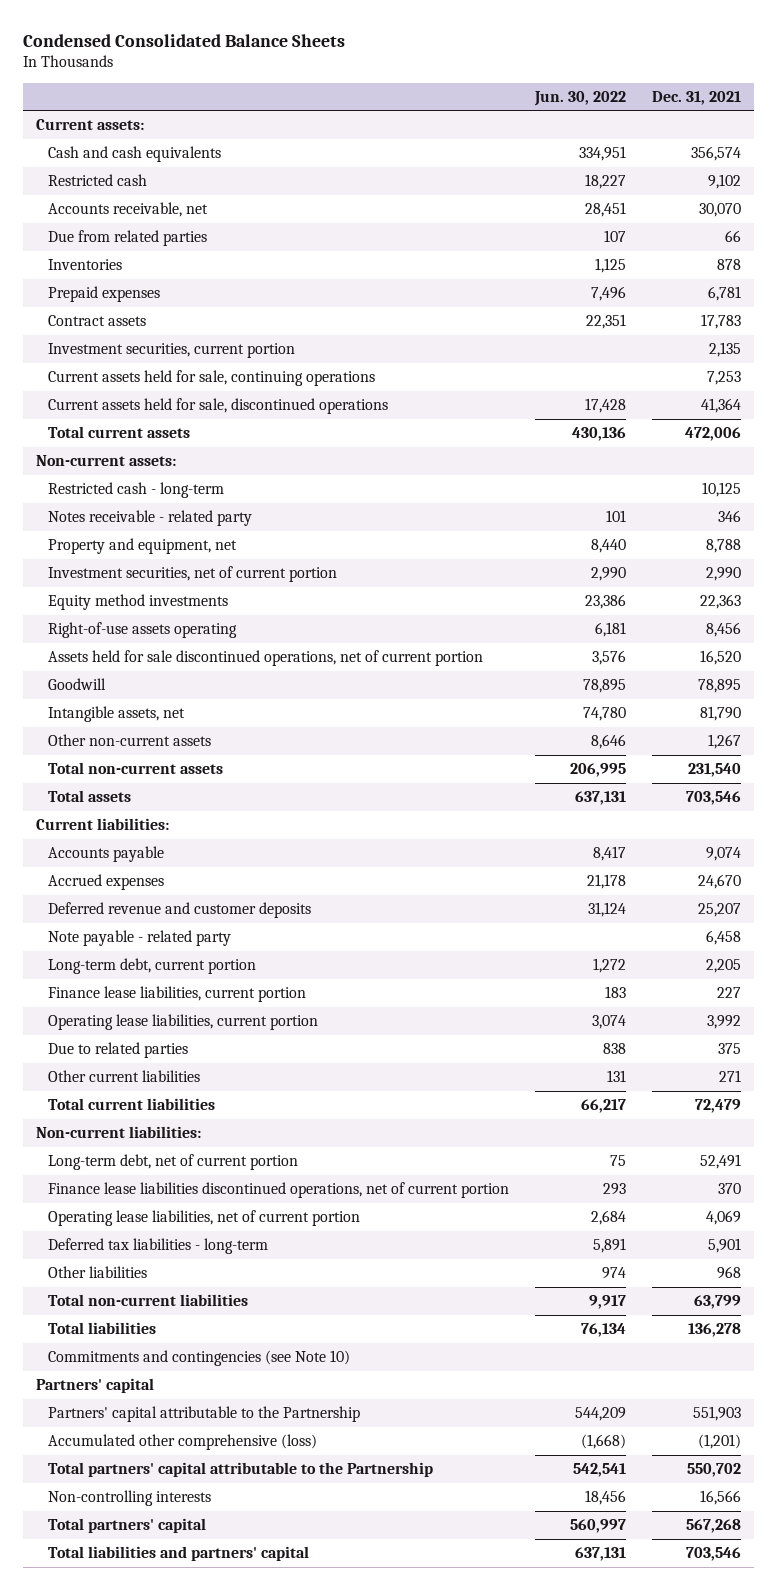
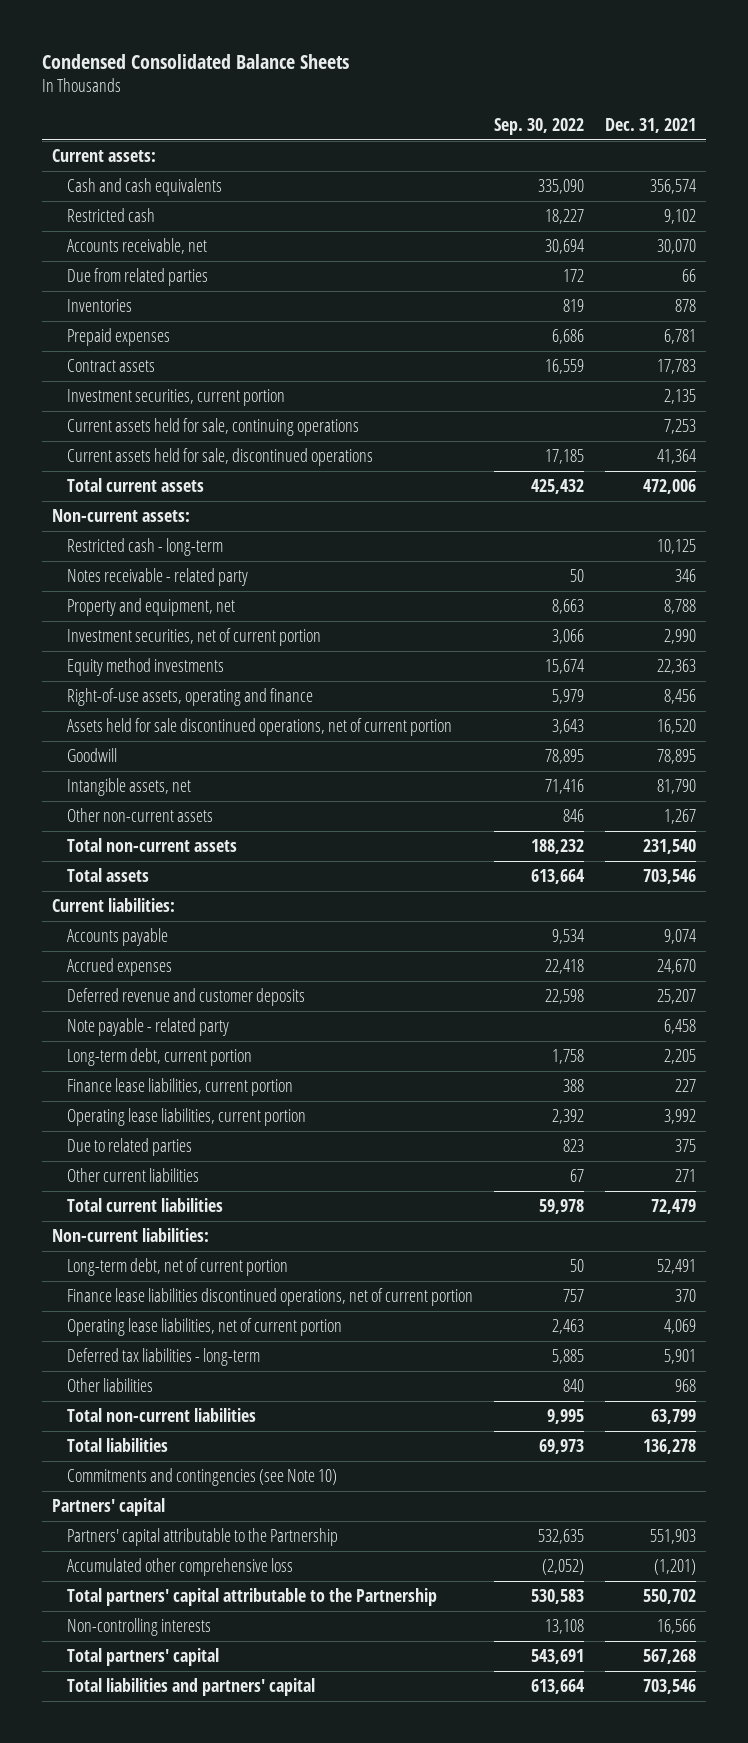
[534,90,627,106] Jun. 30, 2022 -> none
none -> [493,118,584,136] Sep. 30, 2022
[47,621,237,638] Right-of-use assets operating -> [66,688,313,707] Right-of-use assets, operating and finance
[47,1433,317,1450] Accumulated other comprehensive (loss) -> [66,1558,293,1577] Accumulated other comprehensive loss

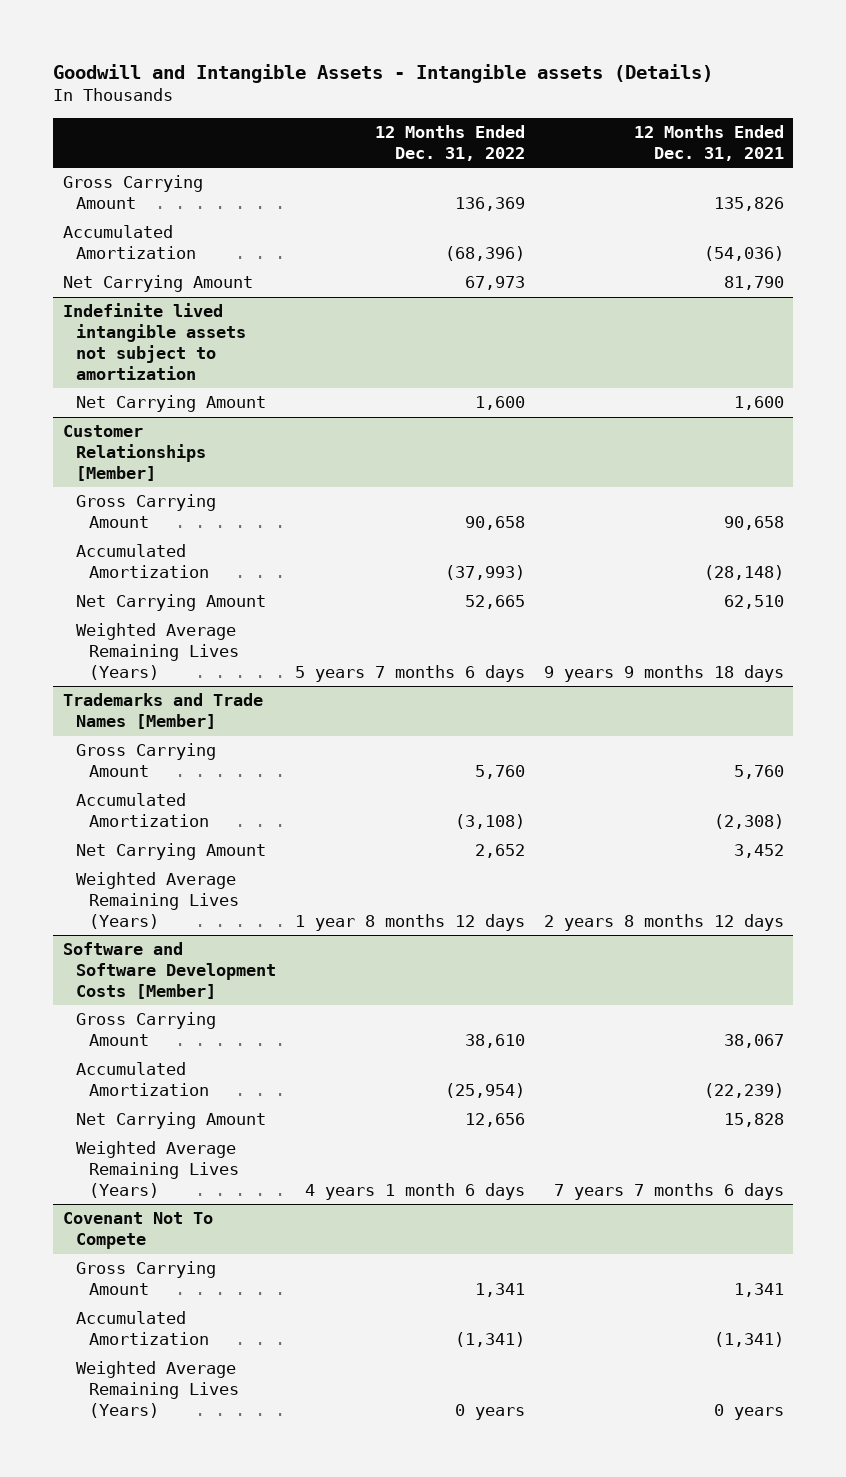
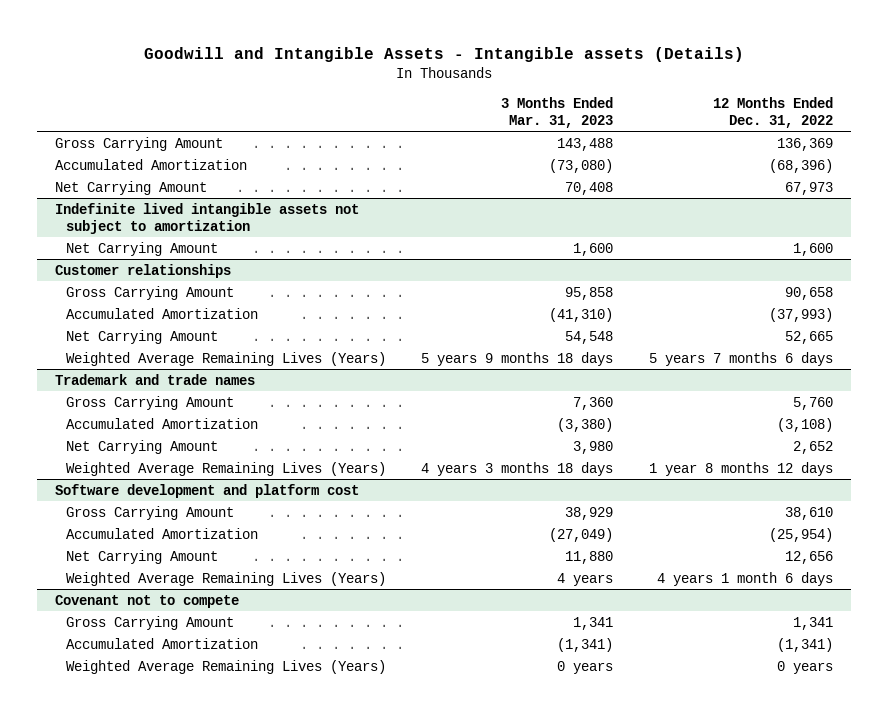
[633,125,784,161] 12 Months Ended Dec. 31, 2021 -> none
none -> [501,96,614,128] 3 Months Ended Mar. 31, 2023
[62,425,206,481] Customer Relationships [Member] -> [55,263,232,278] Customer relationships
[62,693,263,730] Trademarks and Trade Names [Member] -> [55,373,256,385] Trademark and trade names
[62,942,276,999] Software and Software Development Costs [Member] -> [55,483,360,498] Software development and platform cost
[62,1212,213,1250] Covenant Not To Compete -> [55,594,240,608] Covenant not to compete

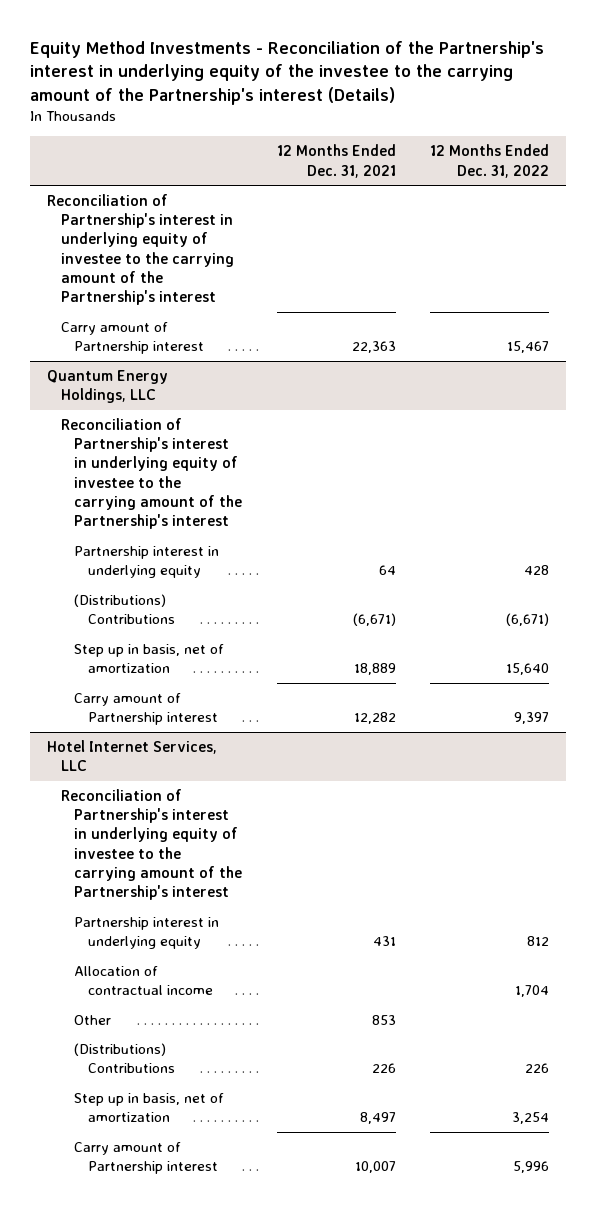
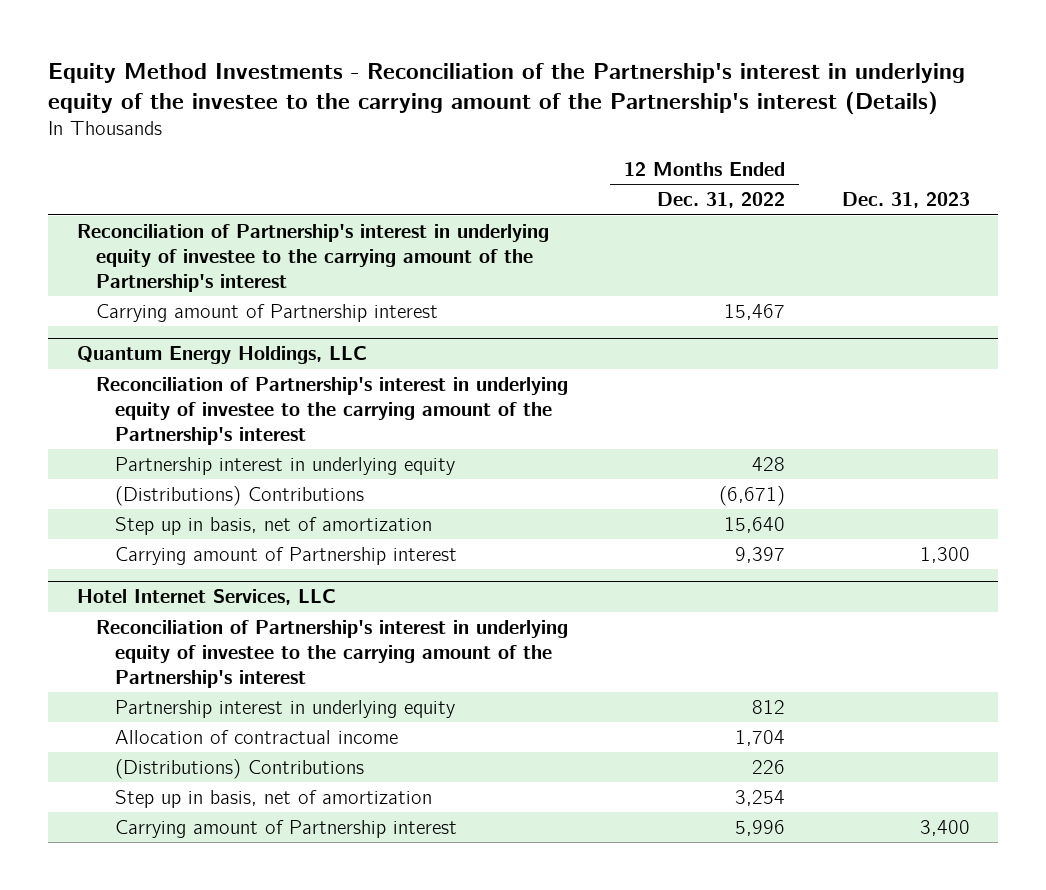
[276,144,396,178] 12 Months Ended Dec. 31, 2021 -> none
none -> [841,192,970,209] Dec. 31, 2023
[60,321,205,355] Carry amount of Partnership interest -> [95,303,438,322] Carrying amount of Partnership interest
[74,692,218,726] Carry amount of Partnership interest -> [114,546,457,565] Carrying amount of Partnership interest
[74,1014,112,1025] Other -> none
[74,1141,218,1175] Carry amount of Partnership interest -> [114,819,457,838] Carrying amount of Partnership interest

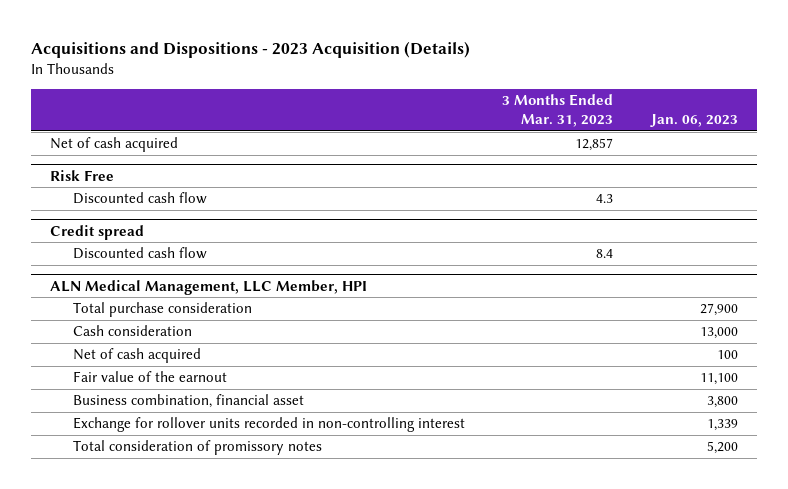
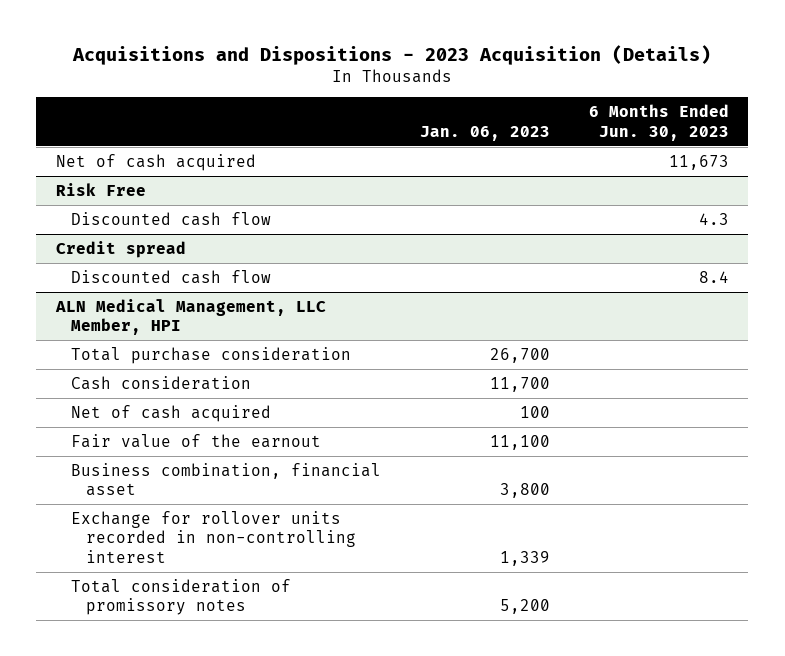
[502,94,614,128] 3 Months Ended Mar. 31, 2023 -> none
none -> [588,104,729,141] 6 Months Ended Jun. 30, 2023
[700,303,739,317] 27,900 -> [489,347,550,363] 26,700
[700,327,739,340] 13,000 -> [489,376,550,392] 11,700

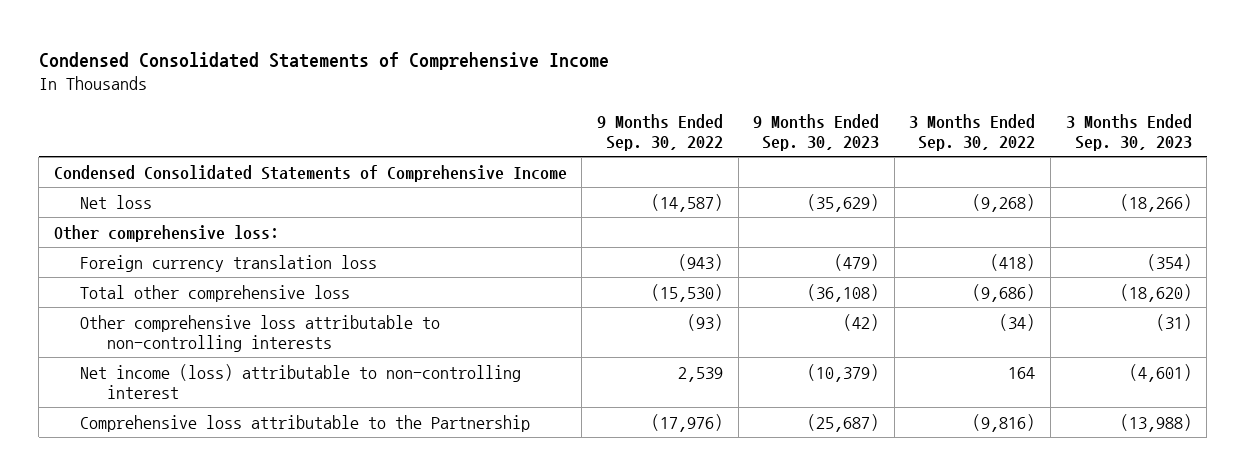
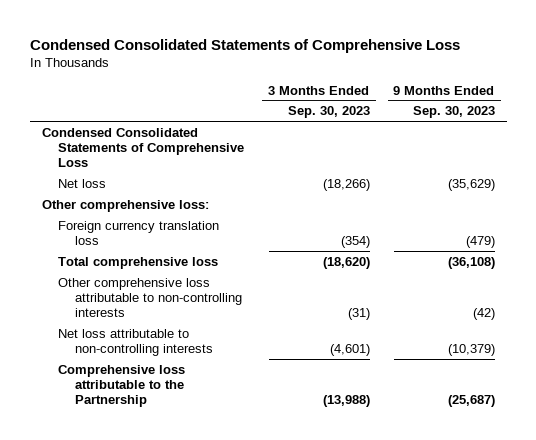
[38,51,609,70] Condensed Consolidated Statements of Comprehensive Income -> [29,38,460,53] Condensed Consolidated Statements of Comprehensive Loss
[597,113,724,151] 9 Months Ended Sep. 30, 2022 -> none
[909,113,1036,151] 3 Months Ended Sep. 30, 2022 -> none
[53,164,567,182] Condensed Consolidated Statements of Comprehensive Income -> [41,127,245,168] Condensed Consolidated Statements of Comprehensive Loss
[80,284,351,302] Total other comprehensive loss -> [58,256,219,269] Total comprehensive loss
[80,363,522,399] Net income (loss) attributable to non-controlling interest -> [58,328,214,357] Net loss attributable to non-controlling interests

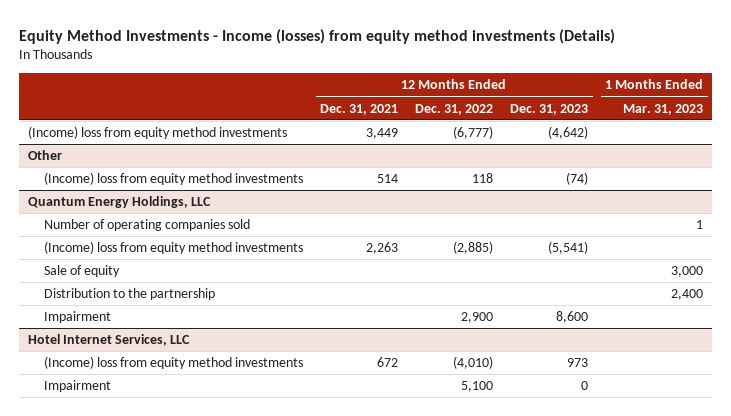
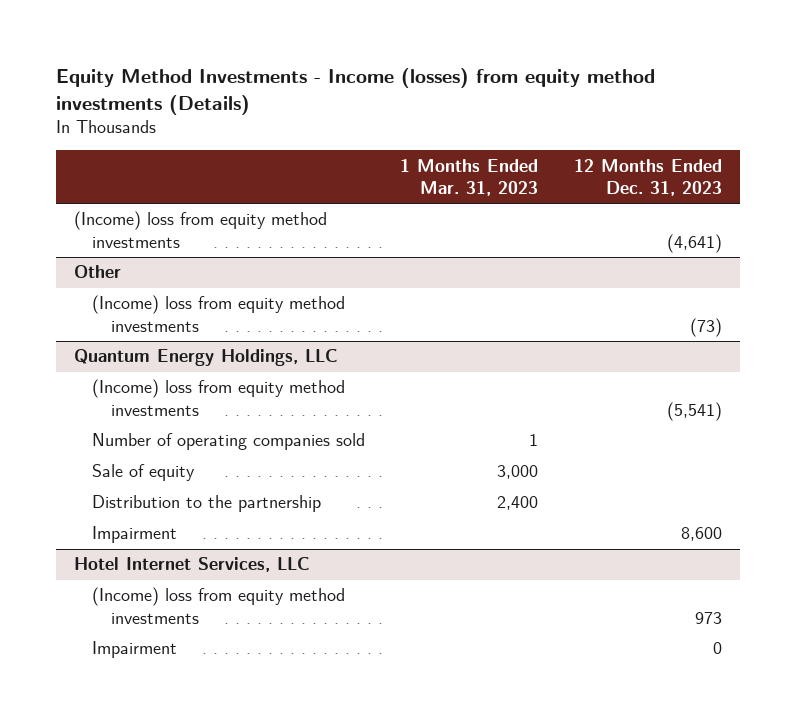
[320,103,399,115] Dec. 31, 2021 -> none
[415,103,494,115] Dec. 31, 2022 -> none
[548,126,589,140] (4,642) -> [666,233,722,253] (4,641)
[566,172,589,186] (74) -> [689,317,722,337] (73)
[44,219,251,232] Number of operating companies sold -> [92,433,366,451] Number of operating companies sold

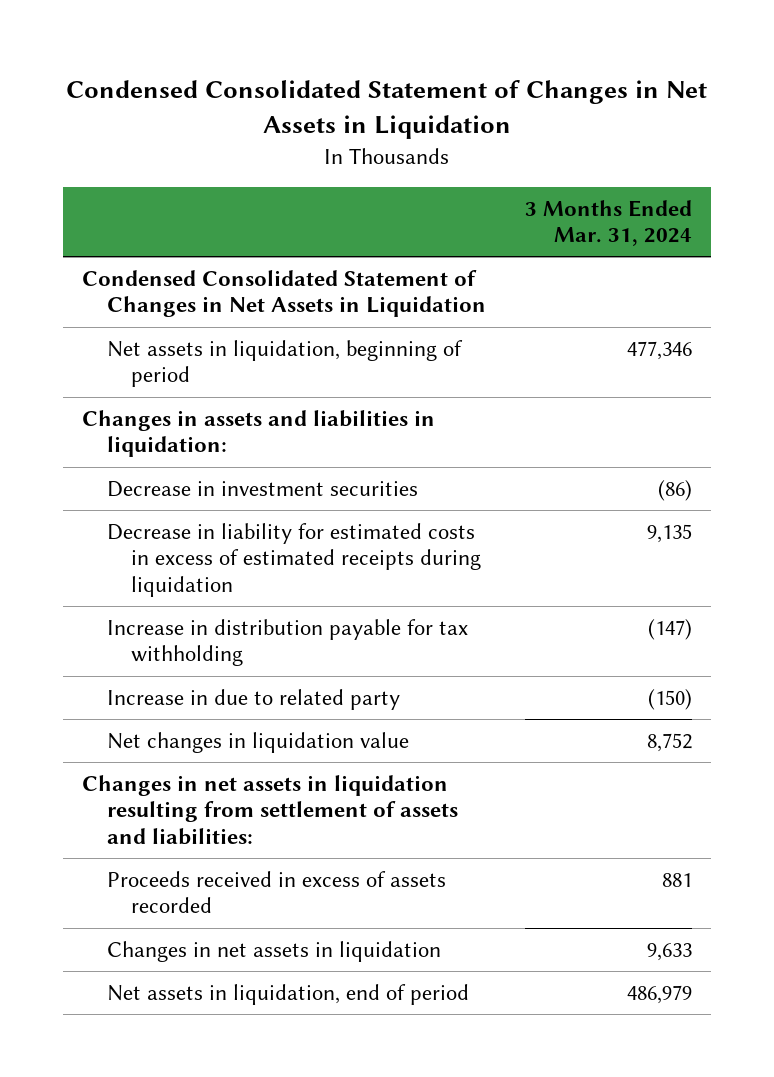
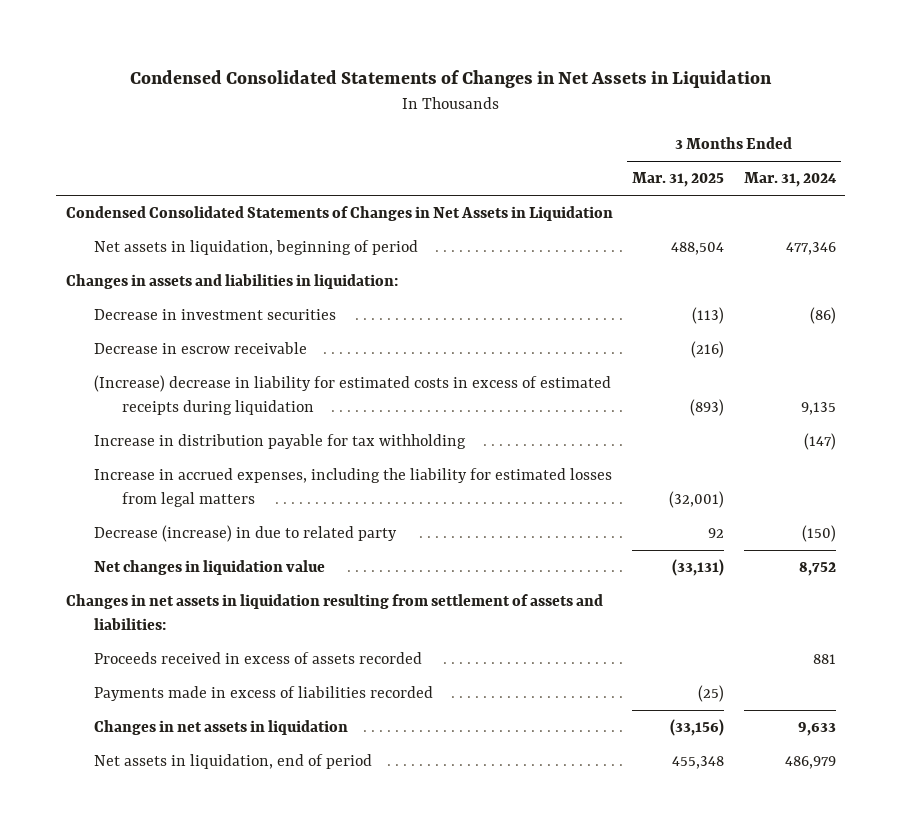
[65,80,707,140] Condensed Consolidated Statement of Changes in Net Assets in Liquidation -> [129,70,772,89] Condensed Consolidated Statements of Changes in Net Assets in Liquidation
none -> [632,172,725,188] Mar. 31, 2025
[82,270,486,318] Condensed Consolidated Statement of Changes in Net Assets in Liquidation -> [65,206,613,222] Condensed Consolidated Statements of Changes in Net Assets in Liquidation
none -> [93,342,307,355] Decrease in escrow receivable
[106,523,482,597] Decrease in liability for estimated costs in excess of estimated receipts during liquidation -> [93,375,611,415] (Increase) decrease in liability for estimated costs in excess of estimated receipts during liquidation
none -> [93,468,612,507] Increase in accrued expenses, including the liability for estimated losses from legal matters
[106,689,400,711] Increase in due to related party -> [93,525,397,543] Decrease (increase) in due to related party
none -> [93,686,433,702] Payments made in excess of liabilities recorded

